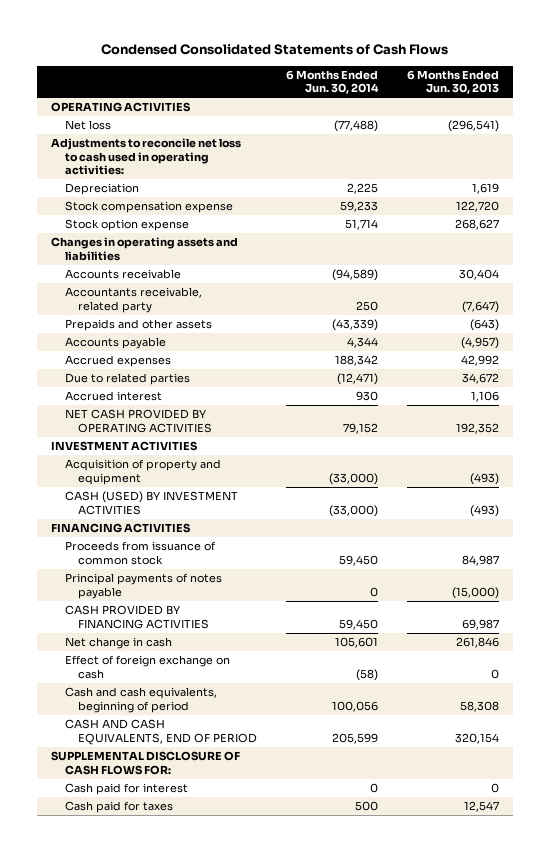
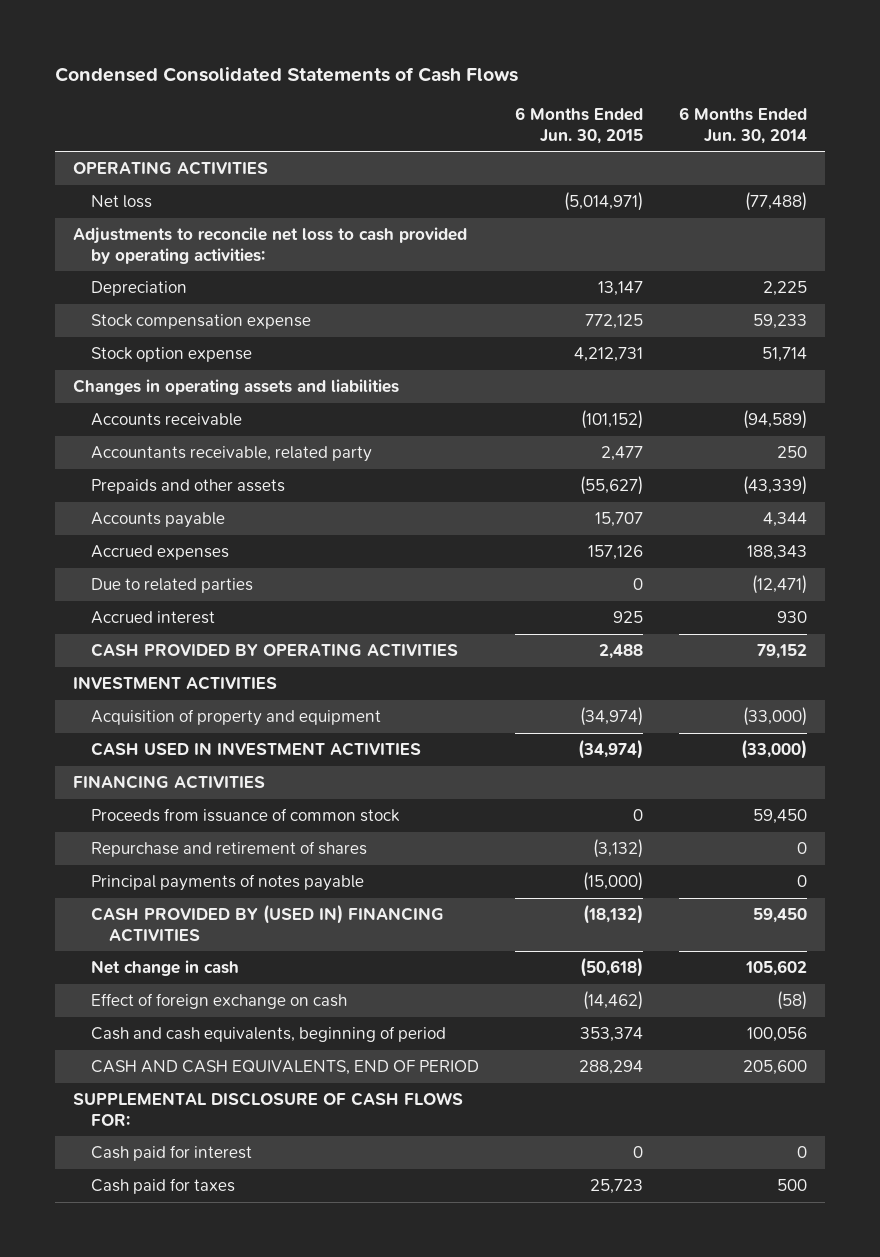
[406,69,499,95] 6 Months Ended Jun. 30, 2013 -> none
none -> [515,107,644,144] 6 Months Ended Jun. 30, 2015
[51,137,242,176] Adjustments to reconcile net loss to cash used in operating activities: -> [73,227,468,264] Adjustments to reconcile net loss to cash provided by operating activities:
[335,354,379,366] 188,342 -> [747,545,808,561] 188,343
[64,408,213,433] NET CASH PROVIDED BY OPERATING ACTIVITIES -> [90,643,458,658] CASH PROVIDED BY OPERATING ACTIVITIES
[64,490,238,515] CASH (USED) BY INVESTMENT ACTIVITIES -> [90,742,421,757] CASH USED IN INVESTMENT ACTIVITIES
none -> [90,841,367,858] Repurchase and retirement of shares
[64,604,210,629] CASH PROVIDED BY FINANCING ACTIVITIES -> [90,904,444,942] CASH PROVIDED BY (USED IN) FINANCING ACTIVITIES
[335,636,379,648] 105,601 -> [745,960,808,977] 105,602
[332,732,379,744] 205,599 -> [743,1060,808,1076] 205,600

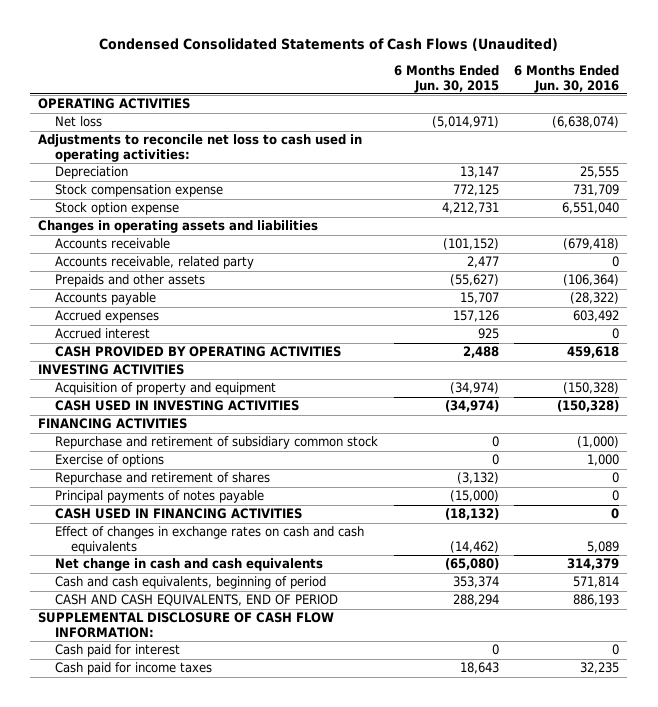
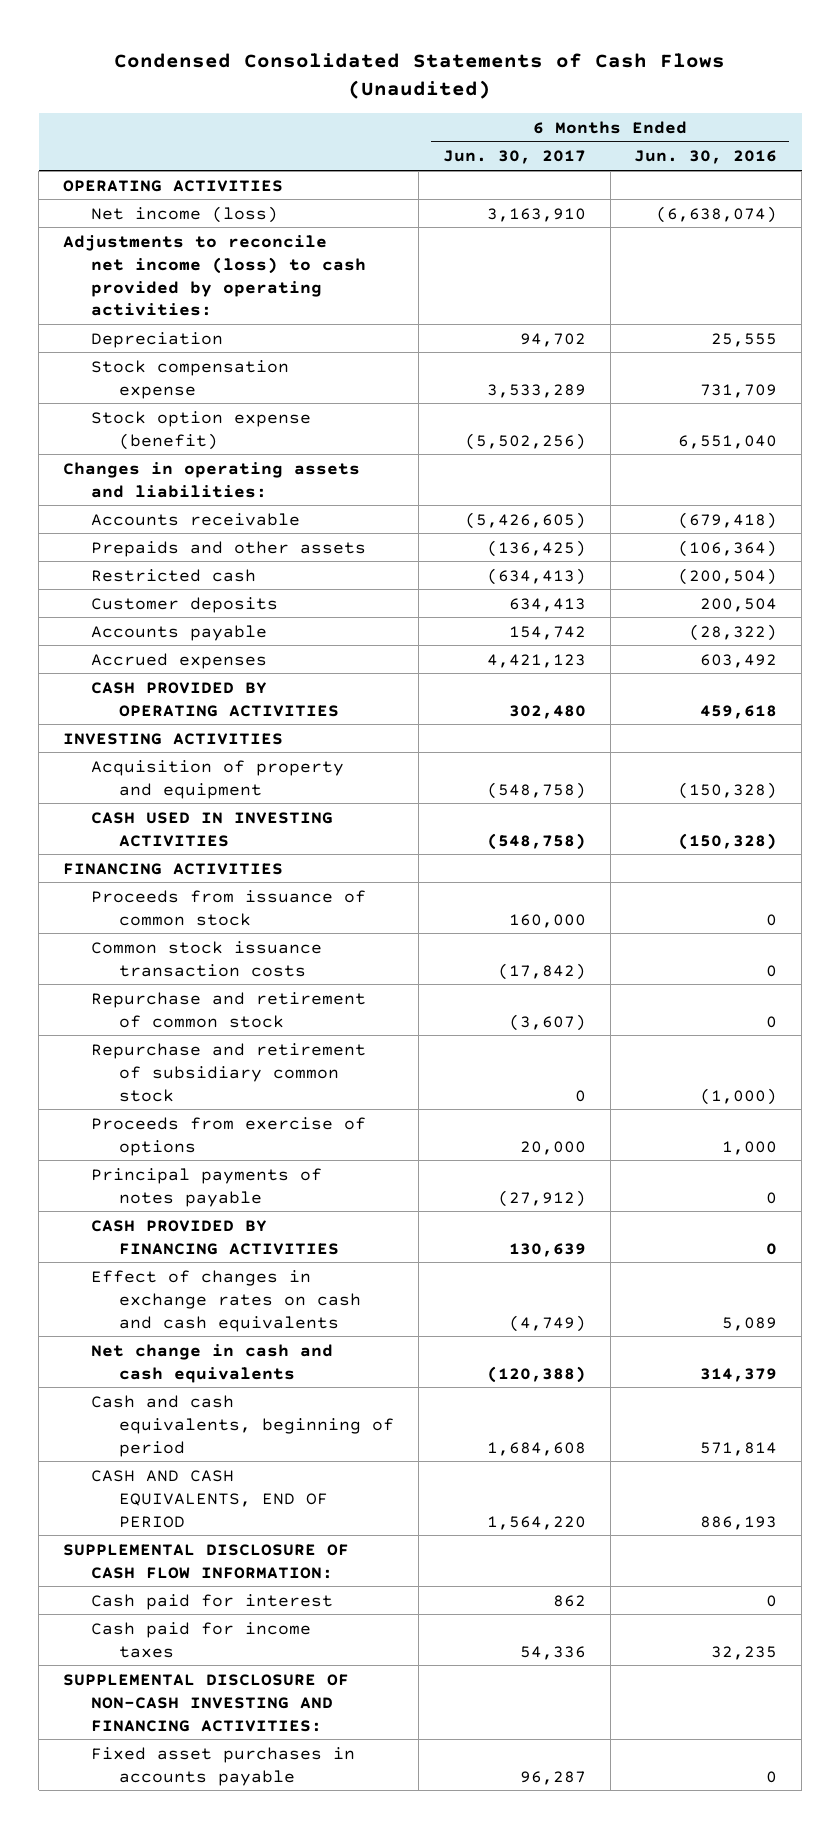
[393,65,499,93] 6 Months Ended Jun. 30, 2015 -> none
none -> [442,150,586,165] Jun. 30, 2017
[54,116,102,128] Net loss -> [91,205,279,223] Net income (loss)
[38,134,363,162] Adjustments to reconcile net loss to cash used in operating activities: -> [63,234,367,317] Adjustments to reconcile net income (loss) to cash provided by operating activities:
[54,202,179,216] Stock option expense -> [91,410,312,450] Stock option expense (benefit)
[38,220,319,234] Changes in operating assets and liabilities -> [63,461,361,498] Changes in operating assets and liabilities:
[54,256,254,270] Accounts receivable, related party -> none
none -> [91,568,257,582] Restricted cash
none -> [91,596,279,613] Customer deposits
[54,328,150,340] Accrued interest -> none
none -> [91,889,367,926] Proceeds from issuance of common stock
none -> [91,940,323,977] Common stock issuance transaction costs
none -> [91,991,367,1028] Repurchase and retirement of common stock
[54,472,270,486] Repurchase and retirement of shares -> none
[54,454,164,468] Exercise of options -> [91,1116,367,1156] Proceeds from exercise of options
[54,508,302,520] CASH USED IN FINANCING ACTIVITIES -> [91,1219,340,1255] CASH PROVIDED BY FINANCING ACTIVITIES
none -> [63,1673,350,1732] SUPPLEMENTAL DISCLOSURE OF NON-CASH INVESTING AND FINANCING ACTIVITIES:
none -> [91,1746,356,1786] Fixed asset purchases in accounts payable

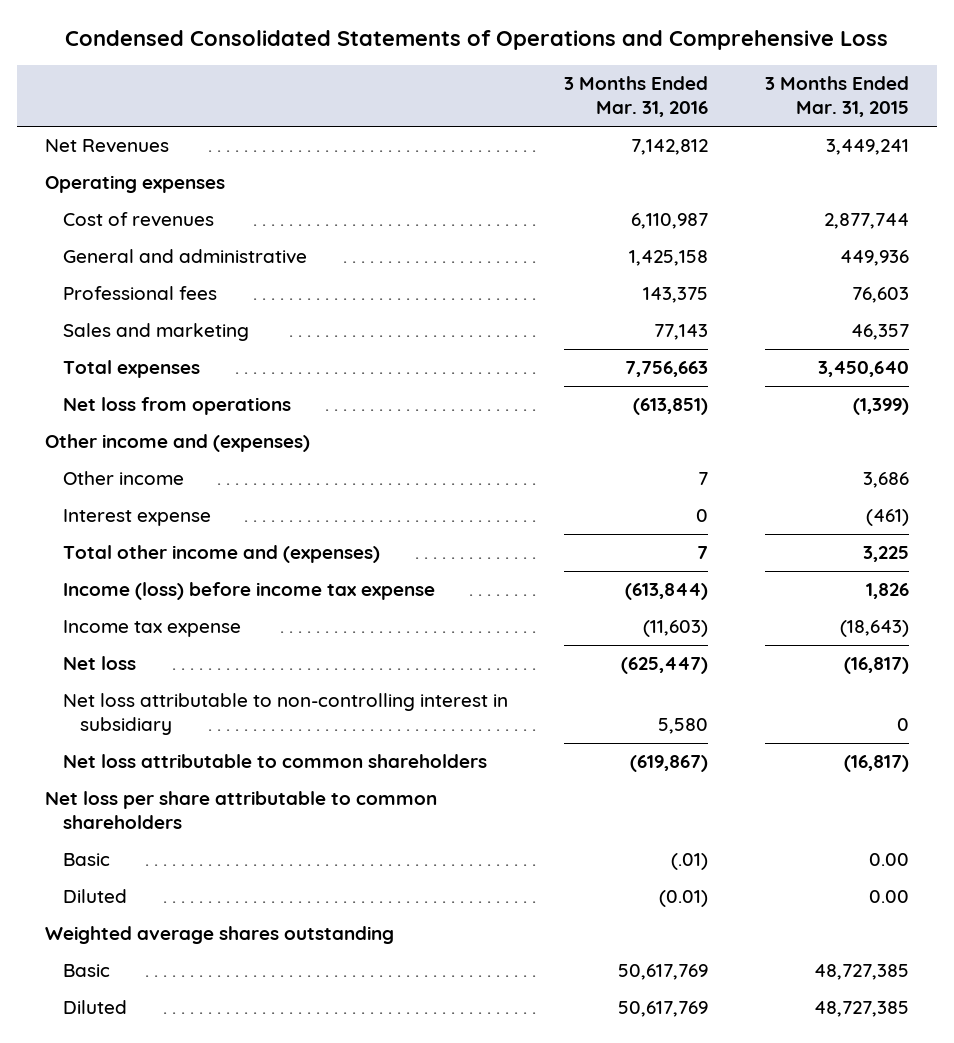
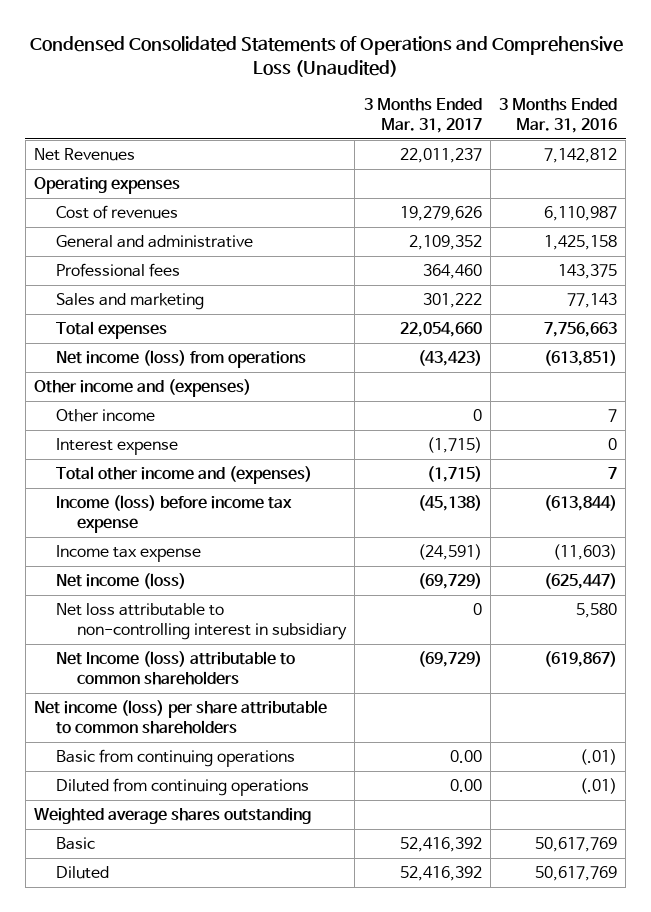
[65,30,889,51] Condensed Consolidated Statements of Operations and Comprehensive Loss -> [29,35,623,78] Condensed Consolidated Statements of Operations and Comprehensive Loss (Unaudited)
[764,76,909,118] 3 Months Ended Mar. 31, 2015 -> none
none -> [363,98,482,134] 3 Months Ended Mar. 31, 2017
[62,397,291,416] Net loss from operations -> [55,350,306,369] Net income (loss) from operations
[62,656,136,671] Net loss -> [55,573,186,590] Net income (loss)
[62,754,487,769] Net loss attributable to common shareholders -> [55,651,295,685] Net Income (loss) attributable to common shareholders
[45,791,438,830] Net loss per share attributable to common shareholders -> [34,700,328,734] Net income (loss) per share attributable to common shareholders
[62,853,110,867] Basic -> [55,749,295,768] Basic from continuing operations
[62,889,127,904] Diluted -> [55,778,309,797] Diluted from continuing operations
[659,890,709,908] (0.01) -> [580,778,618,795] (.01)

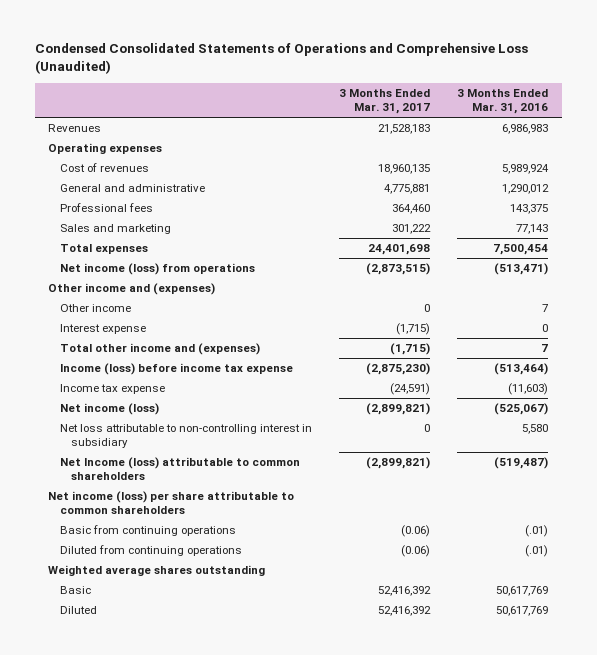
[34,148,136,162] Net Revenues -> [48,124,102,133] Revenues
[399,148,482,164] 22,011,237 -> [378,124,431,135] 21,528,183
[544,148,618,164] 7,142,812 -> [502,124,549,135] 6,986,983
[399,206,482,222] 19,279,626 -> [378,164,431,175] 18,960,135
[544,206,618,222] 6,110,987 -> [502,164,550,175] 5,989,924
[408,235,482,251] 2,109,352 -> [384,184,431,195] 4,775,881
[544,235,618,251] 1,425,158 -> [502,184,550,195] 1,290,012
[399,322,482,338] 22,054,660 -> [368,244,431,256] 24,401,698
[544,322,618,338] 7,756,663 -> [493,244,549,256] 7,500,454
[417,350,482,367] (43,423) -> [366,263,431,276] (2,873,515)
[544,350,618,367] (613,851) -> [494,263,549,276] (513,471)
[417,495,482,512] (45,138) -> [366,363,431,376] (2,875,230)
[544,495,618,512] (613,844) -> [494,363,549,376] (513,464)
[417,573,482,590] (69,729) -> [366,403,431,416] (2,899,821)
[544,573,618,590] (625,447) -> [494,403,549,416] (525,067)
[417,651,482,668] (69,729) -> [366,457,431,470] (2,899,821)
[544,651,618,668] (619,867) -> [494,457,549,470] (519,487)
[449,750,482,764] 0.00 -> [401,525,431,538] (0.06)
[449,779,482,793] 0.00 -> [401,545,431,558] (0.06)

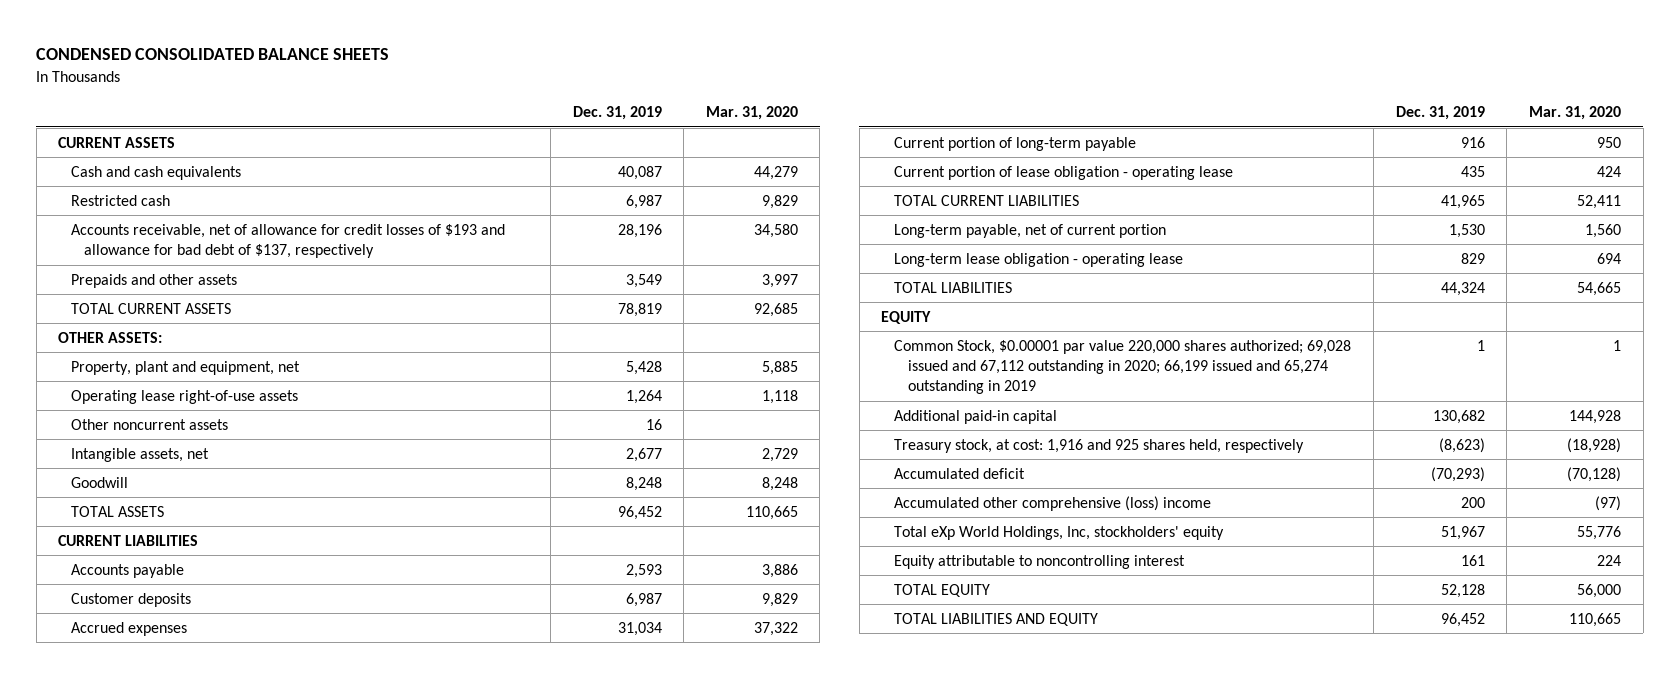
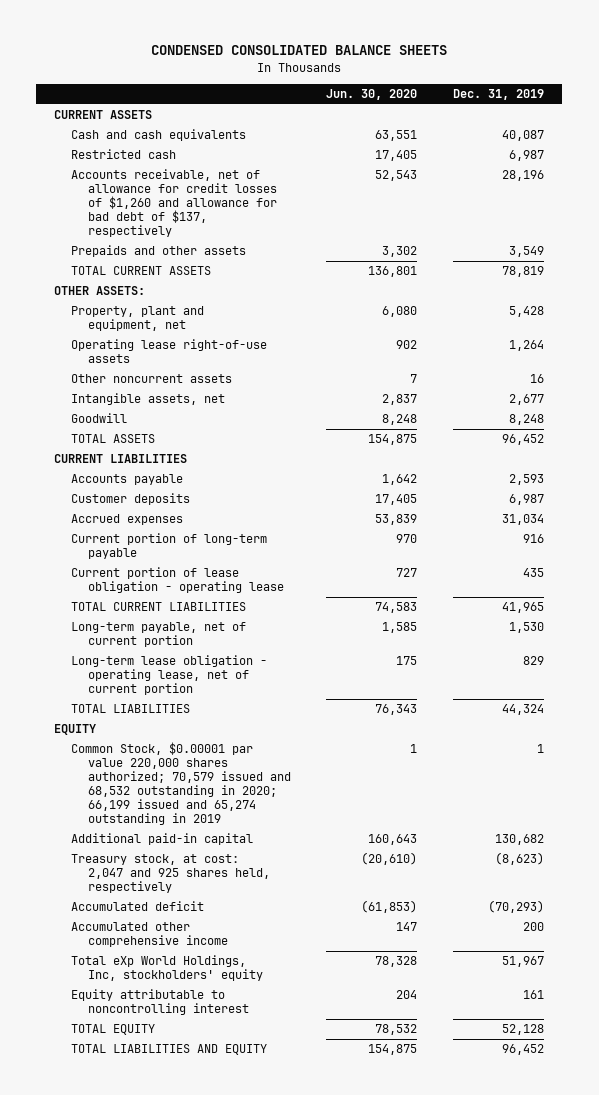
[705,105,798,120] Mar. 31, 2020 -> none
none -> [326,89,418,101] Jun. 30, 2020
[71,223,506,259] Accounts receivable, net of allowance for credit losses of $193 and allowance for bad debt of $137, respectively -> [70,169,277,238] Accounts receivable, net of allowance for credit losses of $1,260 and allowance for bad debt of $137, respectively
[894,252,1184,267] Long-term lease obligation - operating lease -> [70,655,267,696] Long-term lease obligation - operating lease, net of current portion
[894,339,1352,395] Common Stock, $0.00001 par value 220,000 shares authorized; 69,028 issued and 67,112 outstanding in 2020; 66,199 issued and 65,274 outstanding in 2019 -> [70,742,291,826] Common Stock, $0.00001 par value 220,000 shares authorized; 70,579 issued and 68,532 outstanding in 2020; 66,199 issued and 65,274 outstanding in 2019
[894,438,1305,453] Treasury stock, at cost: 1,916 and 925 shares held, respectively -> [70,854,270,894] Treasury stock, at cost: 2,047 and 925 shares held, respectively
[894,495,1212,511] Accumulated other comprehensive (loss) income -> [70,922,228,948] Accumulated other comprehensive income

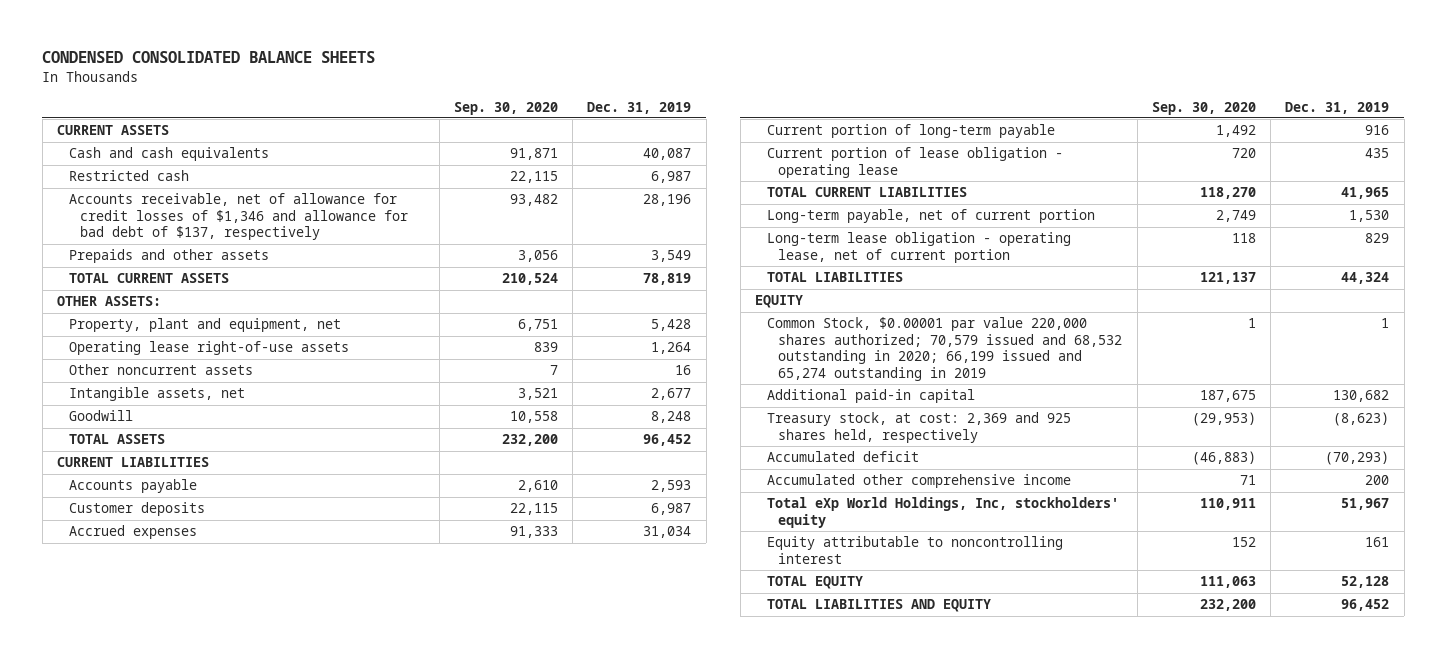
[326,89,418,101] Jun. 30, 2020 -> none
none -> [453,101,558,115] Sep. 30, 2020
[70,169,277,238] Accounts receivable, net of allowance for credit losses of $1,260 and allowance for bad debt of $137, respectively -> [68,193,409,241] Accounts receivable, net of allowance for credit losses of $1,346 and allowance for bad debt of $137, respectively
[70,854,270,894] Treasury stock, at cost: 2,047 and 925 shares held, respectively -> [766,412,1071,443] Treasury stock, at cost: 2,369 and 925 shares held, respectively

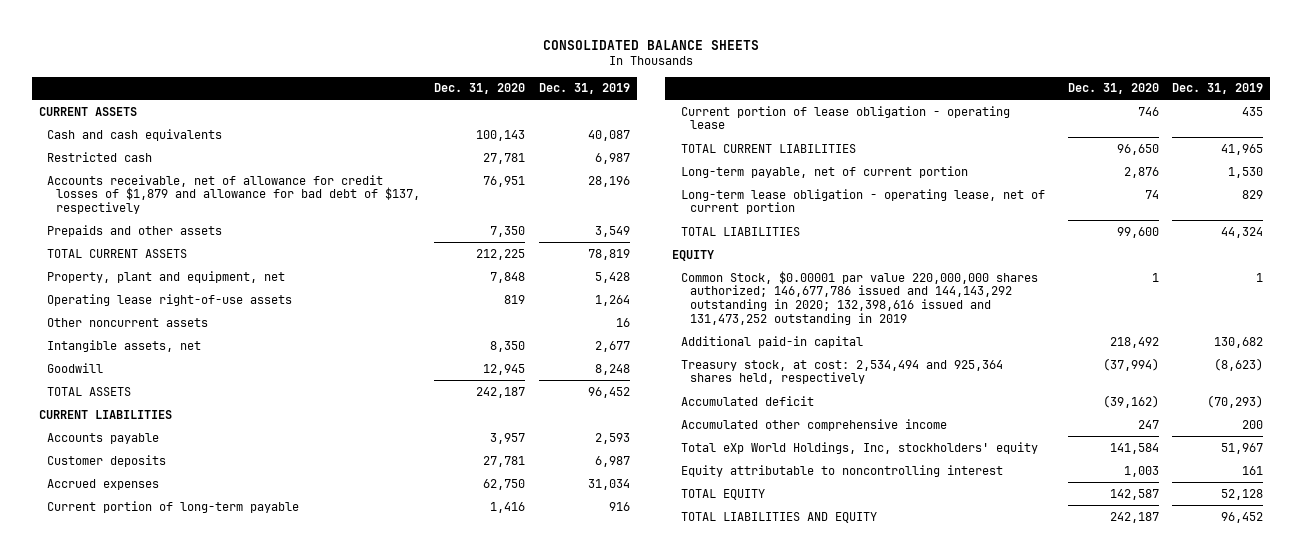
[42,51,376,64] CONDENSED CONSOLIDATED BALANCE SHEETS -> [543,39,760,50] CONSOLIDATED BALANCE SHEETS
[453,101,558,115] Sep. 30, 2020 -> none
none -> [434,83,526,95] Dec. 31, 2020
[68,193,409,241] Accounts receivable, net of allowance for credit losses of $1,346 and allowance for bad debt of $137, respectively -> [47,174,421,215] Accounts receivable, net of allowance for credit losses of $1,879 and allowance for bad debt of $137, respectively
[57,296,162,307] OTHER ASSETS: -> none
[766,317,1123,381] Common Stock, $0.00001 par value 220,000 shares authorized; 70,579 issued and 68,532 outstanding in 2020; 66,199 issued and 65,274 outstanding in 2019 -> [681,270,1039,325] Common Stock, $0.00001 par value 220,000,000 shares authorized; 146,677,786 issued and 144,143,292 outstanding in 2020; 132,398,616 issued and 131,473,252 outstanding in 2019
[766,412,1071,443] Treasury stock, at cost: 2,369 and 925 shares held, respectively -> [681,359,1004,385] Treasury stock, at cost: 2,534,494 and 925,364 shares held, respectively

